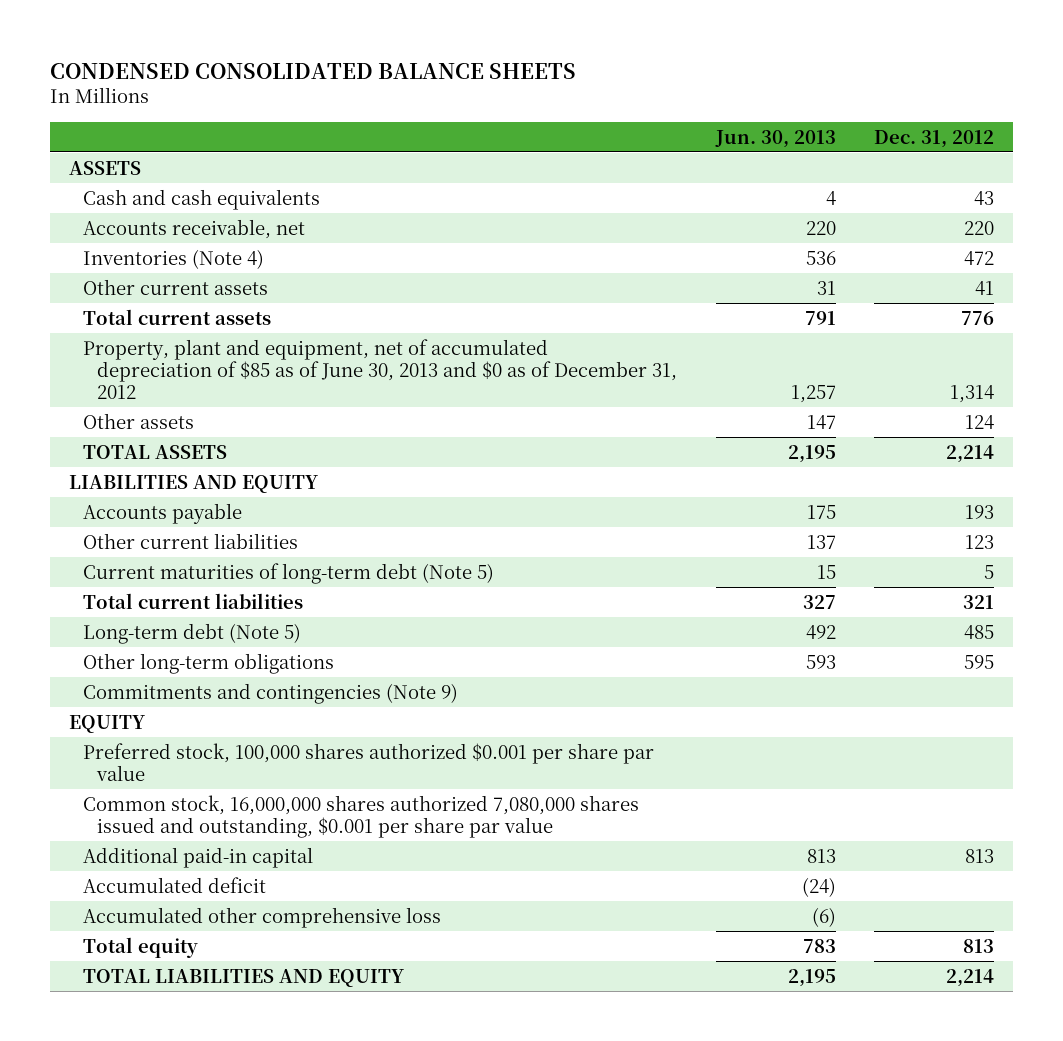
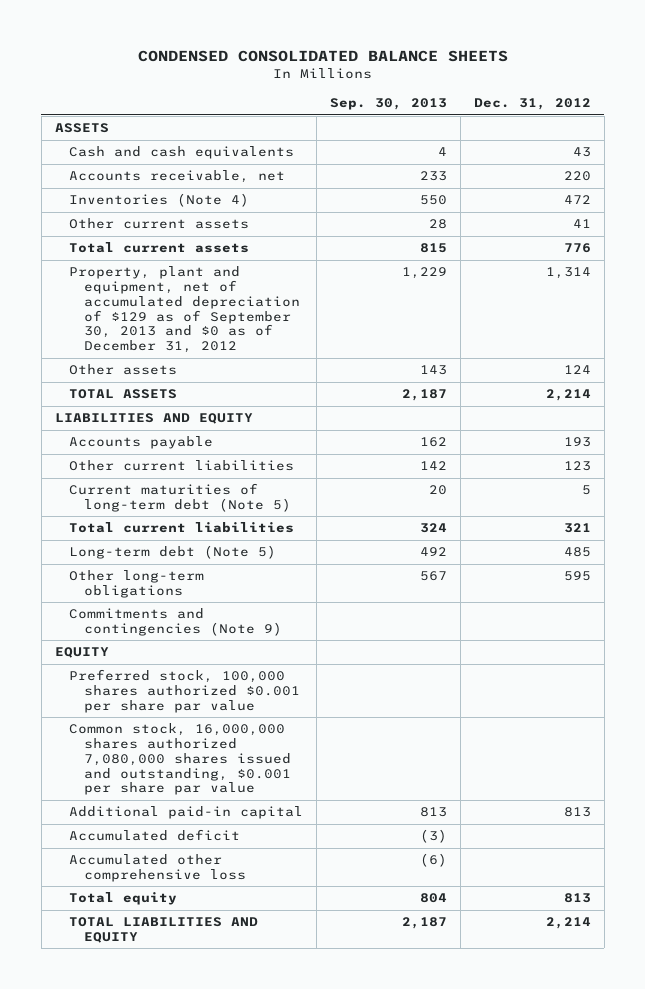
[714,129,836,148] Jun. 30, 2013 -> none
none -> [330,98,448,111] Sep. 30, 2013
[83,338,678,399] Property, plant and equipment, net of accumulated depreciation of $85 as of June 30, 2013 and $0 as of December 31, 2012 -> [69,266,300,354] Property, plant and equipment, net of accumulated depreciation of $129 as of September 30, 2013 and $0 as of December 31, 2012

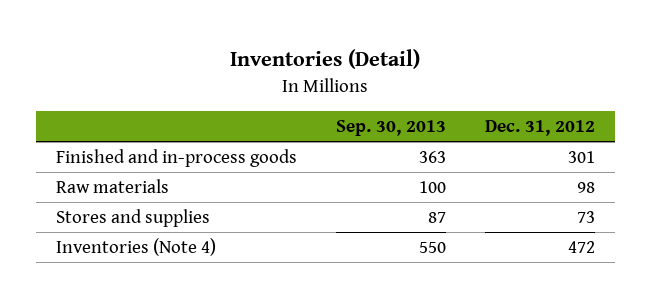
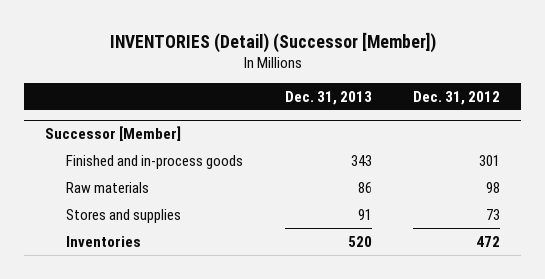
[230,48,421,69] Inventories (Detail) -> [109,31,436,53] INVENTORIES (Detail) (Successor [Member])
[335,120,446,137] Sep. 30, 2013 -> none
none -> [284,90,372,105] Dec. 31, 2013
none -> [45,125,182,141] Successor [Member]
[55,238,216,257] Inventories (Note 4) -> [66,235,142,247] Inventories

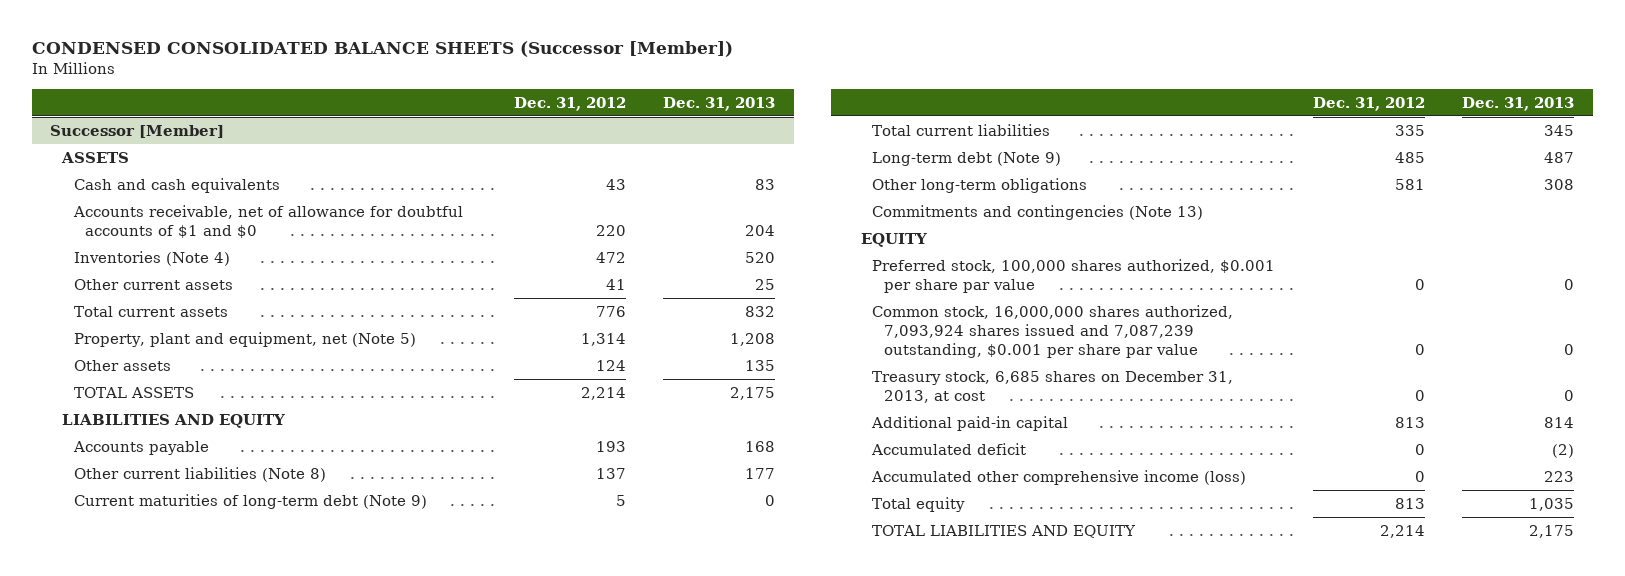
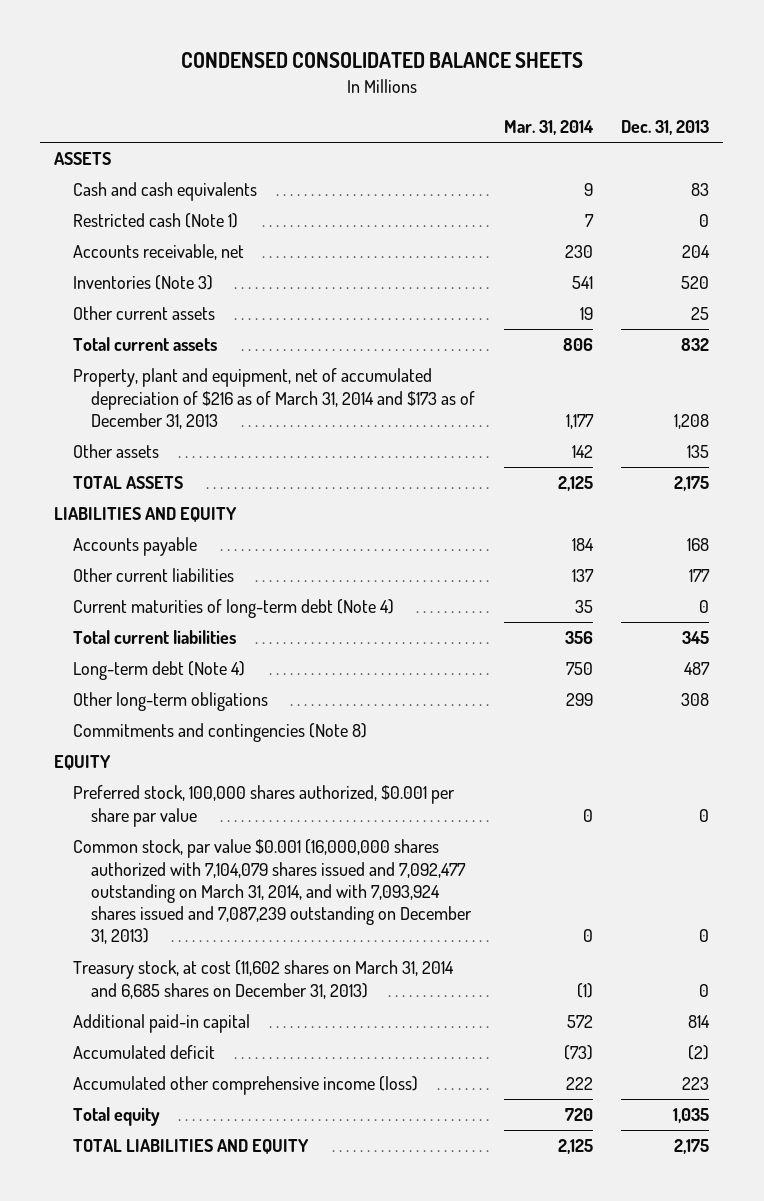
[31,41,733,58] CONDENSED CONSOLIDATED BALANCE SHEETS (Successor [Member]) -> [180,52,583,69] CONDENSED CONSOLIDATED BALANCE SHEETS
[513,96,626,111] Dec. 31, 2012 -> none
none -> [503,120,594,136] Mar. 31, 2014
[50,124,225,138] Successor [Member] -> none
none -> [72,213,238,229] Restricted cash (Note 1)
[72,204,463,238] Accounts receivable, net of allowance for doubtful accounts of $1 and $0 -> [72,244,244,261] Accounts receivable, net
[73,250,230,266] Inventories (Note 4) -> [72,275,213,291] Inventories (Note 3)
[73,331,416,347] Property, plant and equipment, net (Note 5) -> [72,368,476,429] Property, plant and equipment, net of accumulated depreciation of $216 as of March 31, 2014 and $173 as of December 31, 2013
[73,466,326,482] Other current liabilities (Note 8) -> [72,568,234,583] Other current liabilities
[73,493,427,509] Current maturities of long-term debt (Note 9) -> [72,599,394,619] Current maturities of long-term debt (Note 4)
[872,151,1062,166] Long-term debt (Note 9) -> [72,661,245,681] Long-term debt (Note 4)
[872,204,1204,220] Commitments and contingencies (Note 13) -> [72,723,367,743] Commitments and contingencies (Note 8)
[872,304,1234,358] Common stock, 16,000,000 shares authorized, 7,093,924 shares issued and 7,087,239 outstanding, $0.001 per share par value -> [72,839,473,945] Common stock, par value $0.001 (16,000,000 shares authorized with 7,104,079 shares issued and 7,092,477 outstanding on March 31, 2014, and with 7,093,924 shares issued and 7,087,239 outstanding on December 31, 2013)
[872,370,1234,403] Treasury stock, 6,685 shares on December 31, 2013, at cost -> [72,960,454,999] Treasury stock, at cost (11,602 shares on March 31, 2014 and 6,685 shares on December 31, 2013)

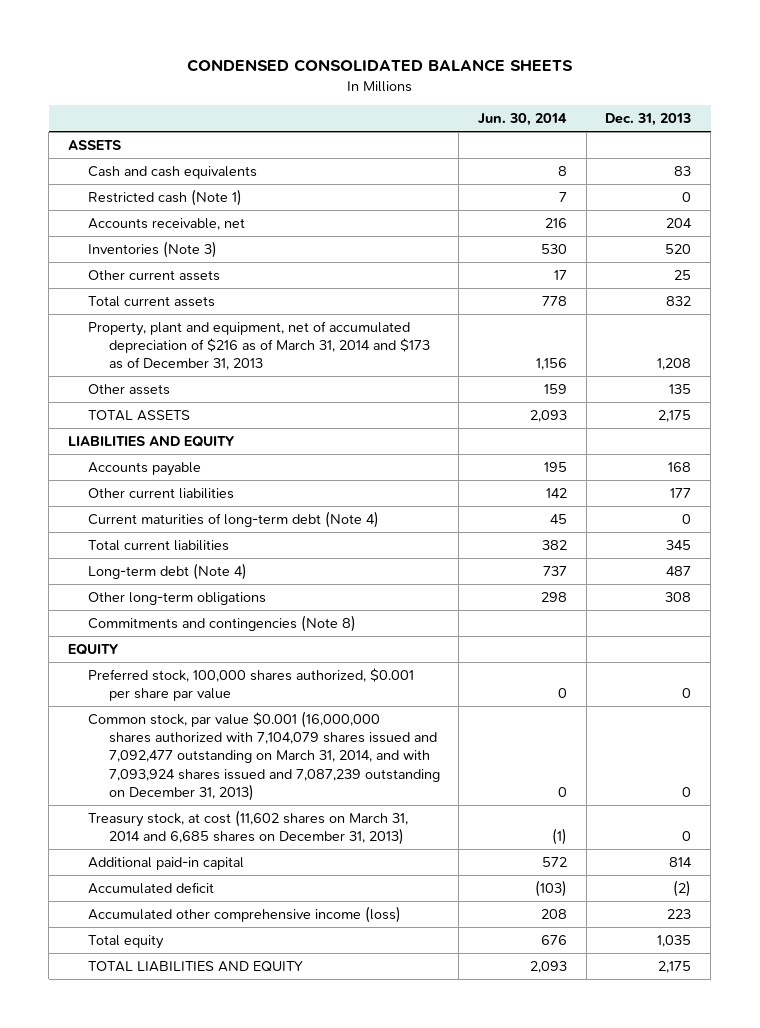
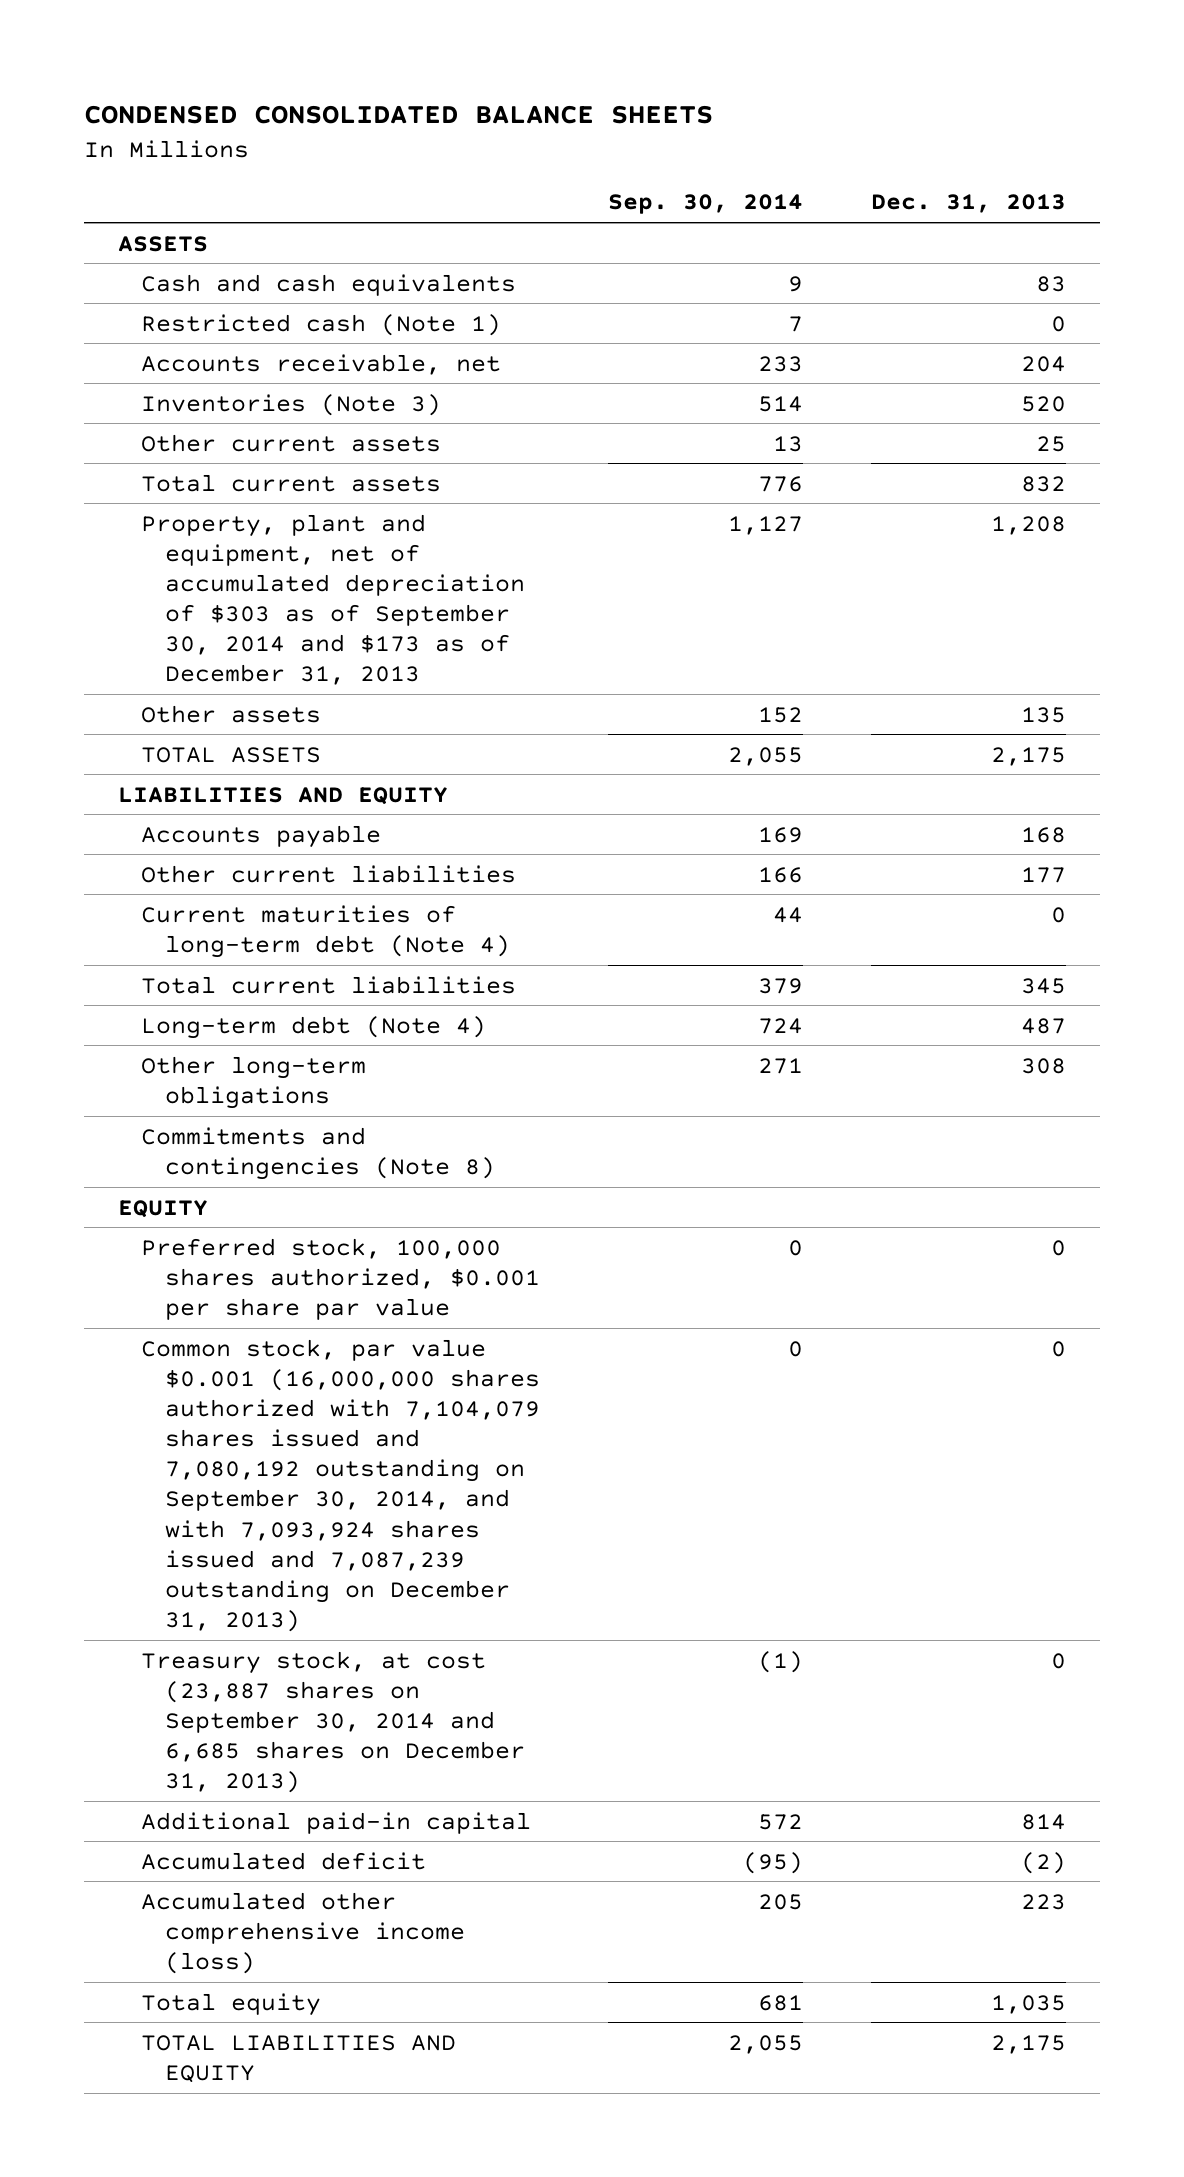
[478,113,568,127] Jun. 30, 2014 -> none
none -> [608,194,804,215] Sep. 30, 2014
[88,320,430,371] Property, plant and equipment, net of accumulated depreciation of $216 as of March 31, 2014 and $173 as of December 31, 2013 -> [141,513,526,686] Property, plant and equipment, net of accumulated depreciation of $303 as of September 30, 2014 and $173 as of December 31, 2013
[88,710,440,801] Common stock, par value $0.001 (16,000,000 shares authorized with 7,104,079 shares issued and 7,092,477 outstanding on March 31, 2014, and with 7,093,924 shares issued and 7,087,239 outstanding on December 31, 2013) -> [141,1338,541,1633] Common stock, par value $0.001 (16,000,000 shares authorized with 7,104,079 shares issued and 7,080,192 outstanding on September 30, 2014, and with 7,093,924 shares issued and 7,087,239 outstanding on December 31, 2013)
[88,809,409,846] Treasury stock, at cost (11,602 shares on March 31, 2014 and 6,685 shares on December 31, 2013) -> [141,1650,526,1794] Treasury stock, at cost (23,887 shares on September 30, 2014 and 6,685 shares on December 31, 2013)

